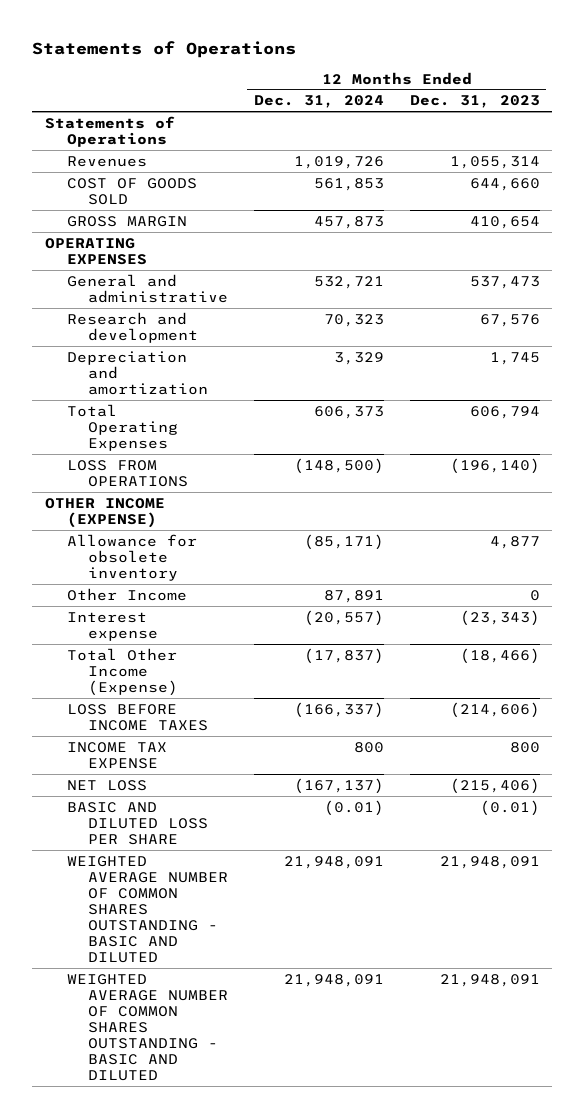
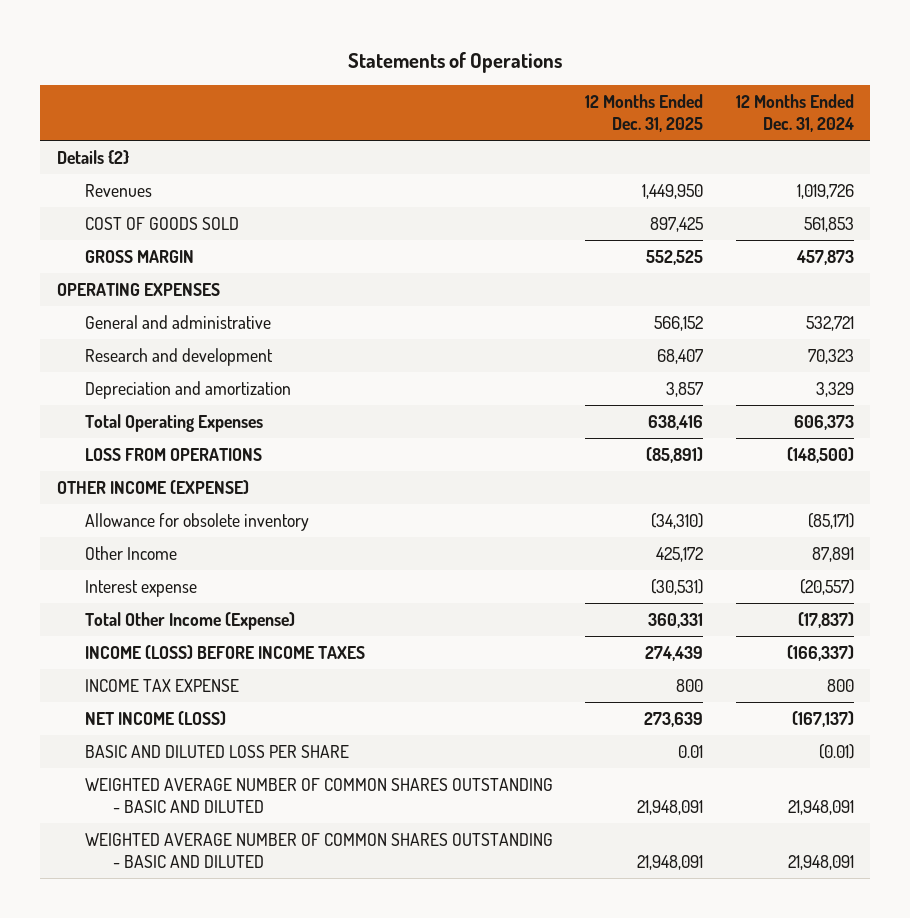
[409,95,540,109] Dec. 31, 2023 -> none
none -> [585,94,704,133] 12 Months Ended Dec. 31, 2025
[45,115,176,147] Statements of Operations -> [56,150,129,165] Details {2}
[66,703,208,731] LOSS BEFORE INCOME TAXES -> [84,645,365,660] INCOME (LOSS) BEFORE INCOME TAXES
[66,779,147,791] NET LOSS -> [84,711,226,726] NET INCOME (LOSS)

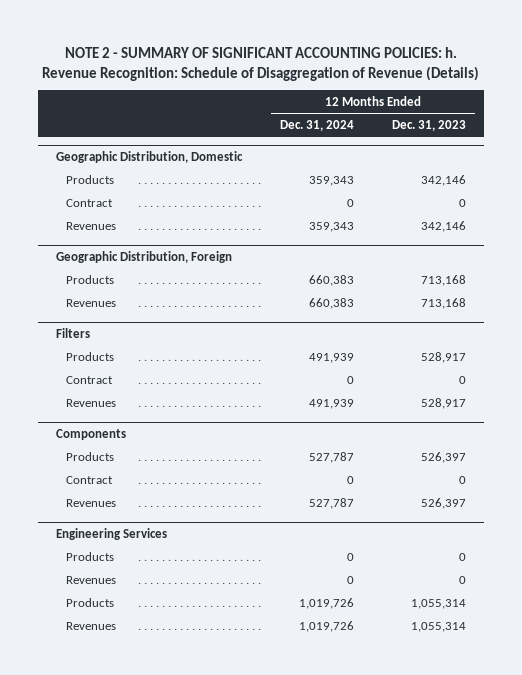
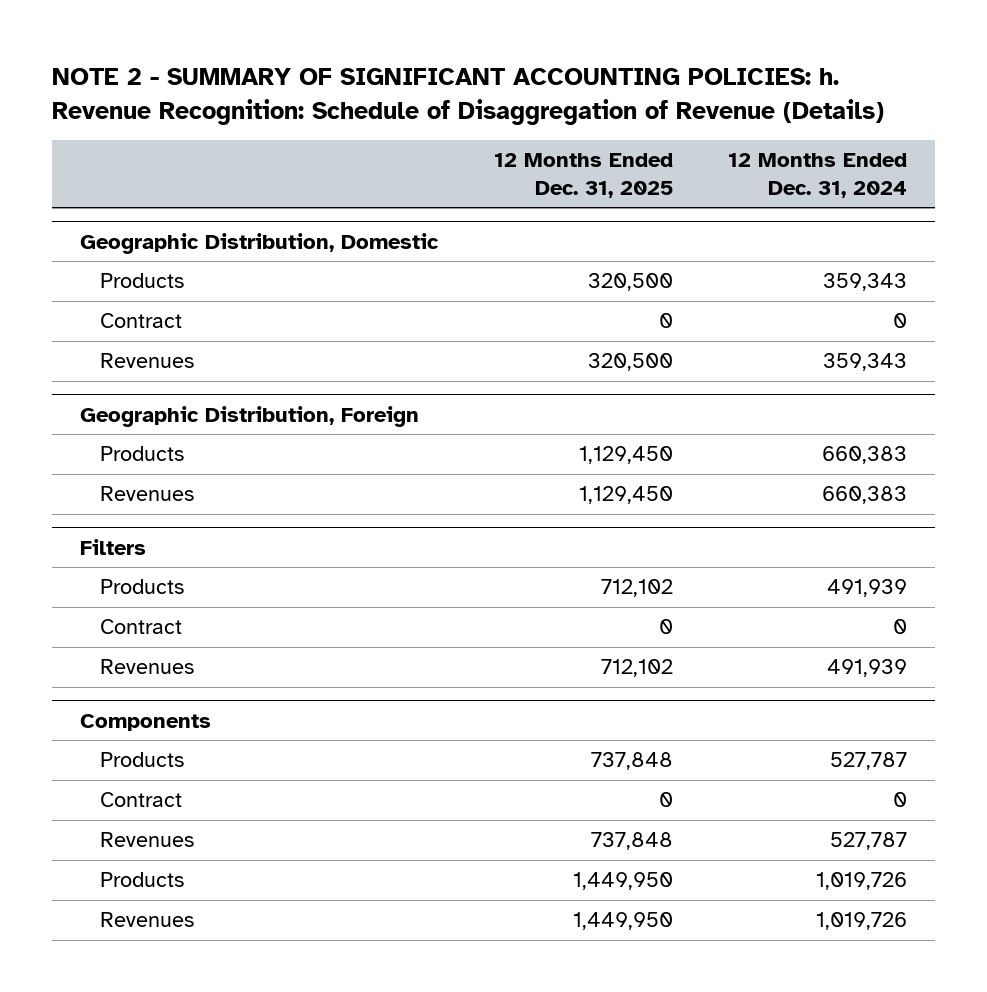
[391,120,466,132] Dec. 31, 2023 -> none
none -> [493,153,673,198] 12 Months Ended Dec. 31, 2025
[56,527,168,540] Engineering Services -> none
[65,551,114,561] Products -> none
[65,575,116,584] Revenues -> none

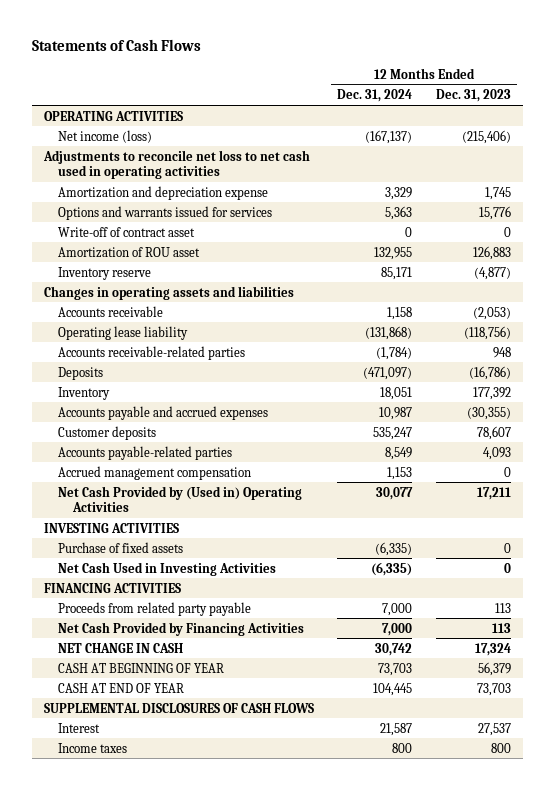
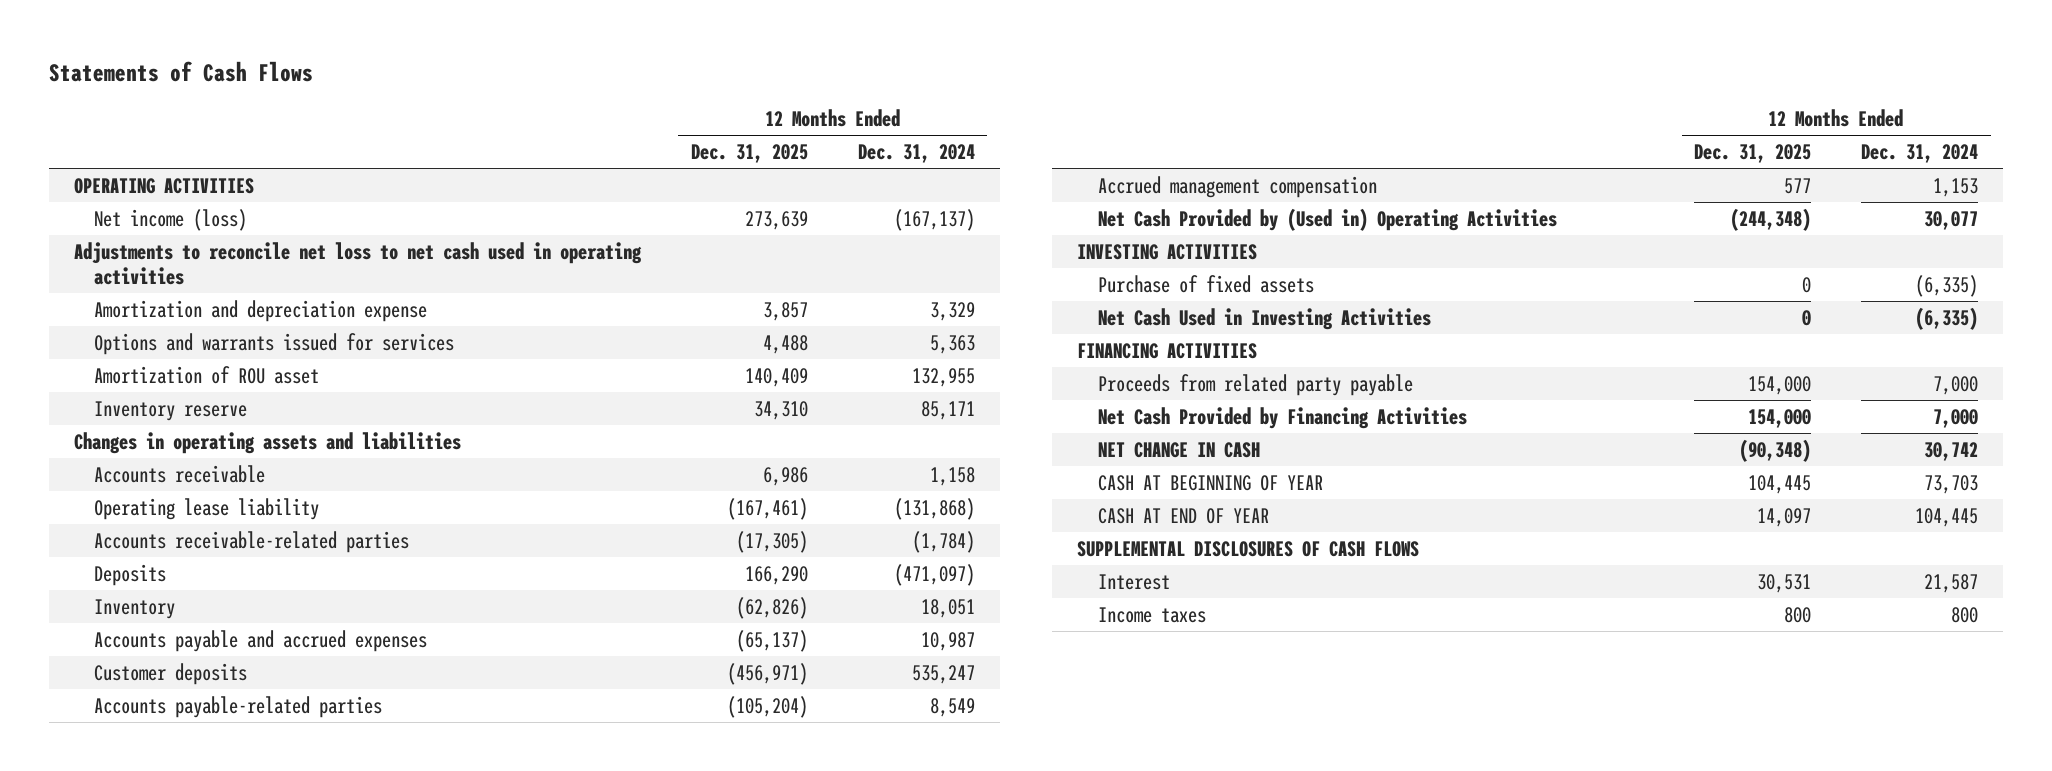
[436,89,512,103] Dec. 31, 2023 -> none
none -> [690,144,808,164] Dec. 31, 2025
[58,226,196,237] Write-off of contract asset -> none

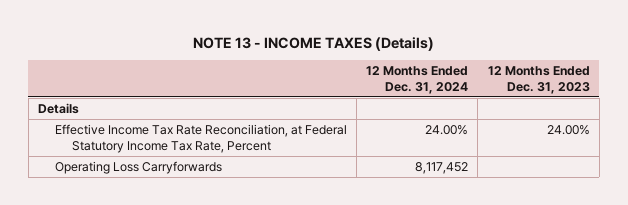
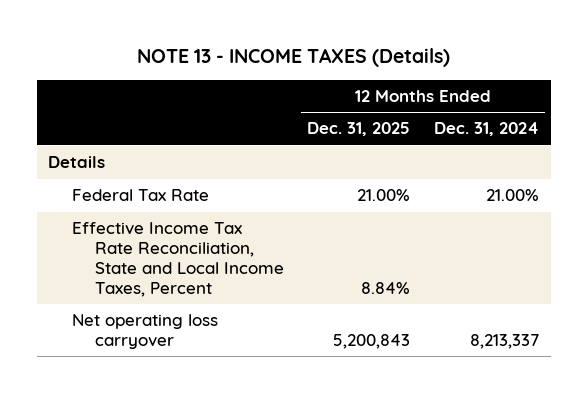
[487,66,590,95] 12 Months Ended Dec. 31, 2023 -> none
none -> [307,122,411,137] Dec. 31, 2025
[54,123,347,153] Effective Income Tax Rate Reconciliation, at Federal Statutory Income Tax Rate, Percent -> [71,189,209,202] Federal Tax Rate
[425,124,469,135] 24.00% -> [485,189,539,202] 21.00%
none -> [71,222,284,297] Effective Income Tax Rate Reconciliation, State and Local Income Taxes, Percent
[54,160,222,174] Operating Loss Carryforwards -> [71,314,218,350] Net operating loss carryover
[415,161,469,174] 8,117,452 -> [469,334,539,350] 8,213,337

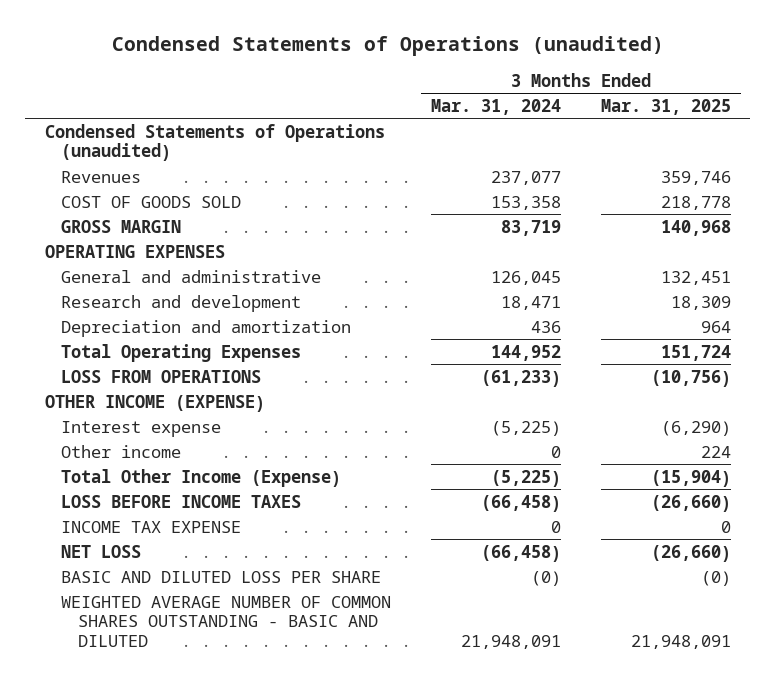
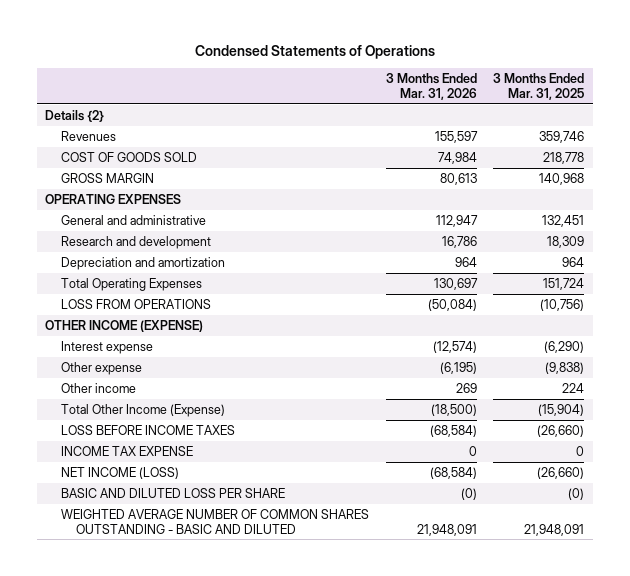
[111,36,664,57] Condensed Statements of Operations (unaudited) -> [194,45,435,60] Condensed Statements of Operations
[431,98,562,115] Mar. 31, 2024 -> none
none -> [385,73,477,100] 3 Months Ended Mar. 31, 2026
[45,123,386,162] Condensed Statements of Operations (unaudited) -> [45,109,105,122] Details {2}
none -> [60,361,142,375] Other expense
[61,544,142,558] NET LOSS -> [60,466,179,479] NET INCOME (LOSS)

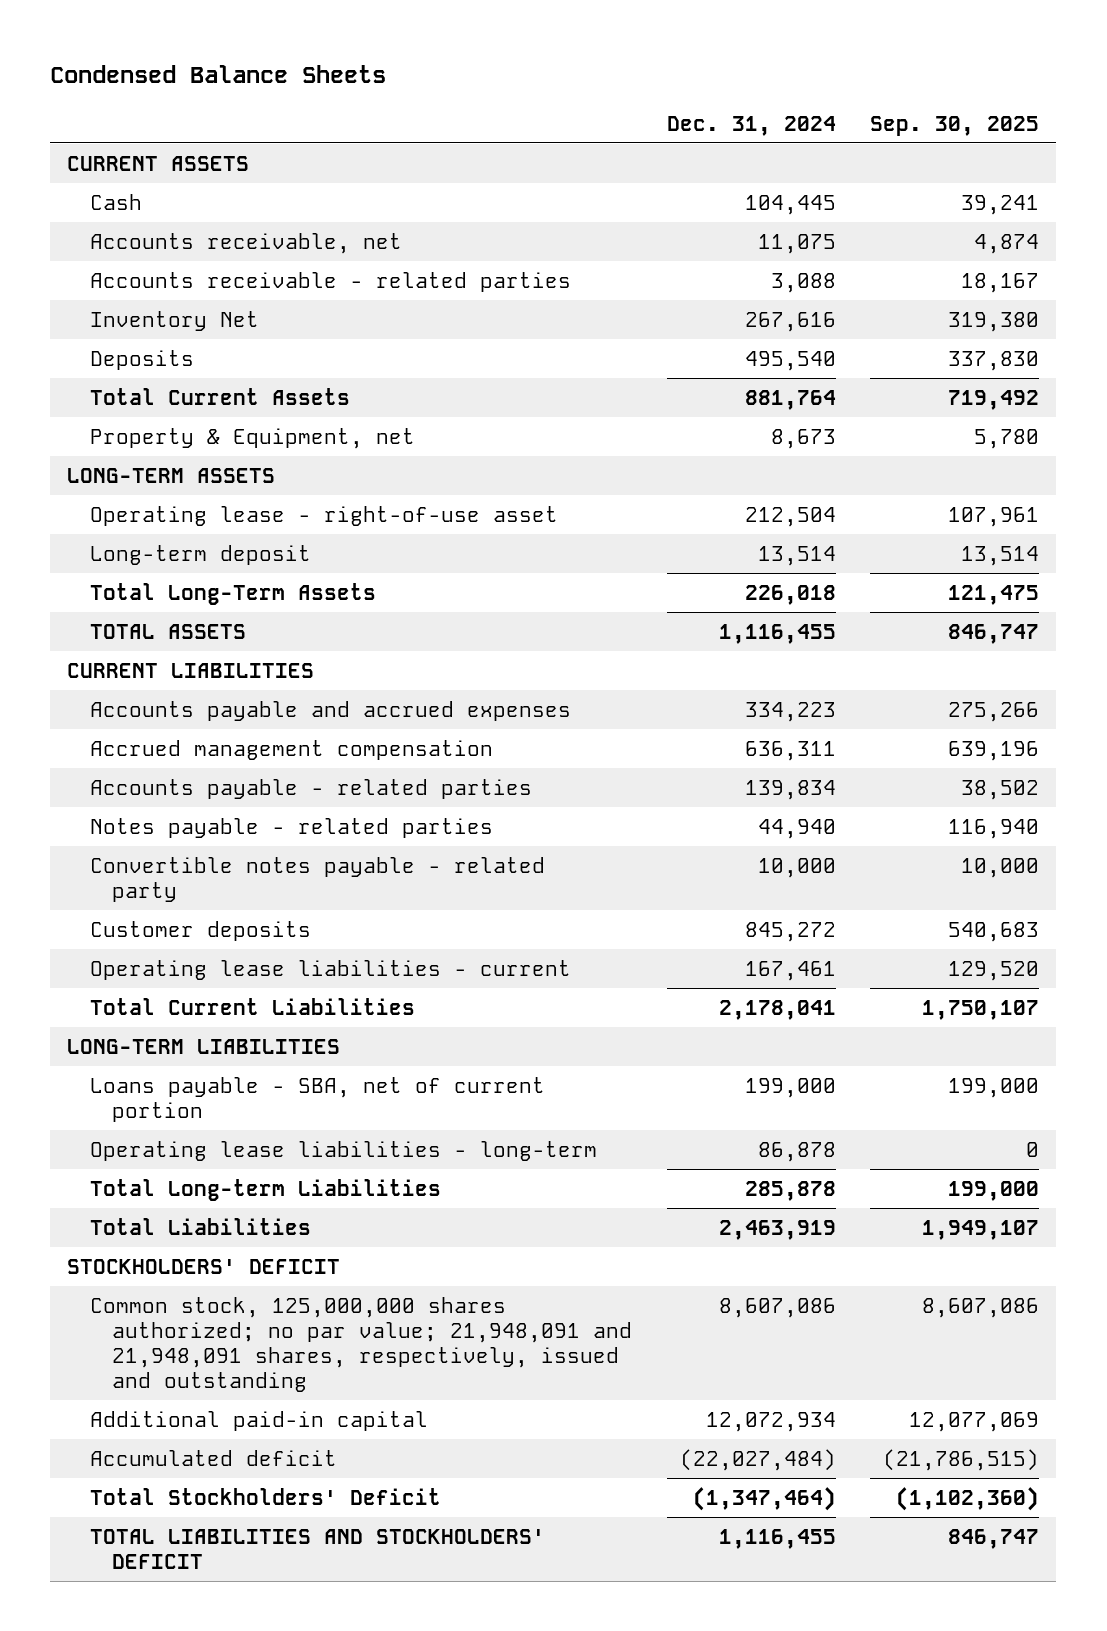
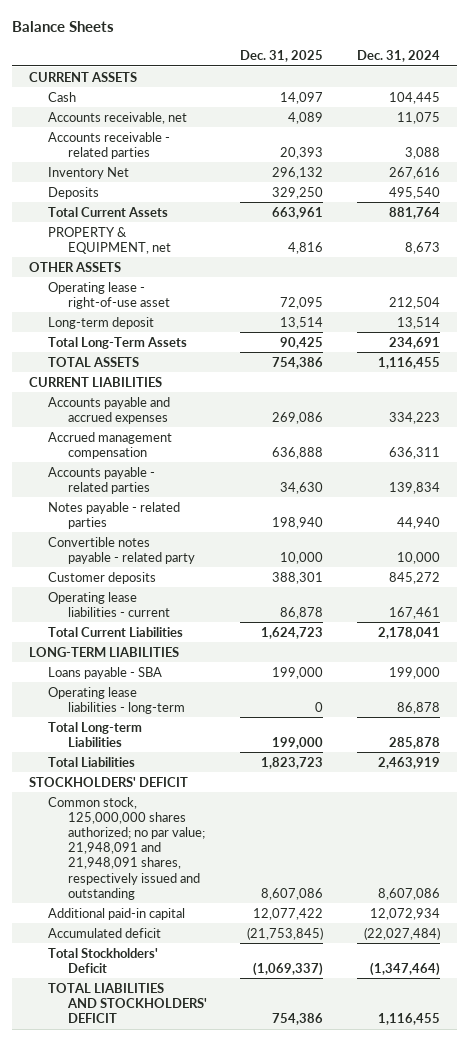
[50,64,387,83] Condensed Balance Sheets -> [11,21,114,33] Balance Sheets
[870,115,1040,136] Sep. 30, 2025 -> none
none -> [240,50,324,63] Dec. 31, 2025
[67,467,276,483] LONG-TERM ASSETS -> none
[89,427,415,449] Property & Equipment, net -> [48,226,171,255] PROPERTY & EQUIPMENT, net
none -> [28,261,121,272] OTHER ASSETS
[744,584,836,605] 226,018 -> [389,336,441,349] 234,691
[89,1076,545,1122] Loans payable - SBA, net of current portion -> [48,666,163,679] Loans payable - SBA
[89,1296,633,1392] Common stock, 125,000,000 shares authorized; no par value; 21,948,091 and 21,948,091 shares, respectively, issued and outstanding -> [48,796,205,900] Common stock, 125,000,000 shares authorized; no par value; 21,948,091 and 21,948,091 shares, respectively issued and outstanding

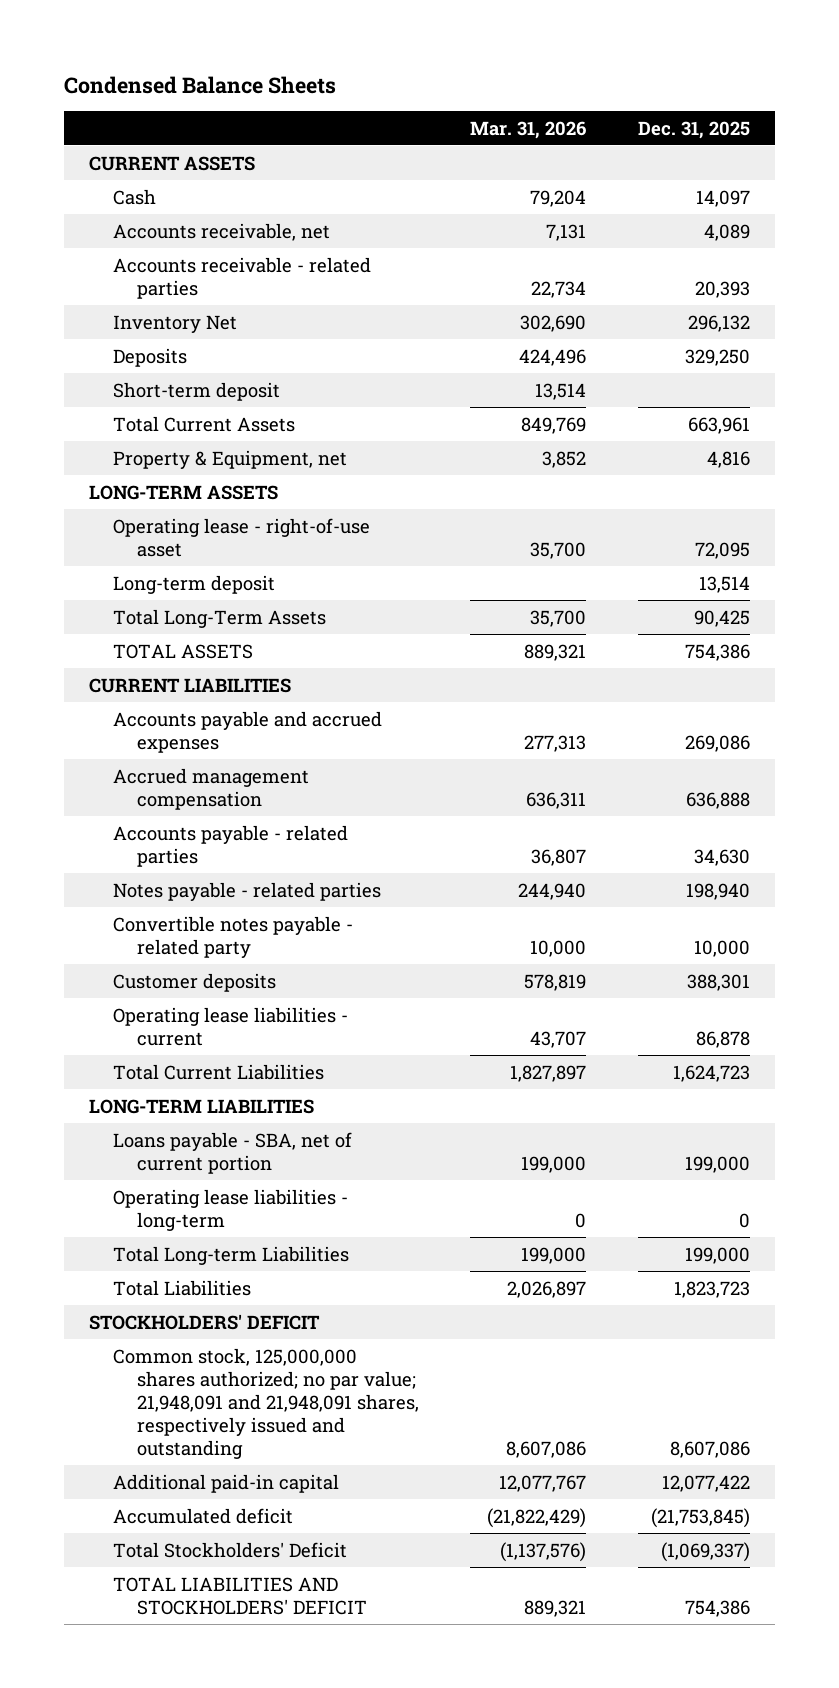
[11,21,114,33] Balance Sheets -> [63,75,336,94] Condensed Balance Sheets
[357,50,441,63] Dec. 31, 2024 -> none
none -> [470,120,587,139] Mar. 31, 2026
none -> [113,381,281,401] Short-term deposit
[48,226,171,255] PROPERTY & EQUIPMENT, net -> [113,449,348,469] Property & Equipment, net
[28,261,121,272] OTHER ASSETS -> [89,484,279,500] LONG-TERM ASSETS
[48,666,163,679] Loans payable - SBA -> [113,1131,353,1174] Loans payable - SBA, net of current portion

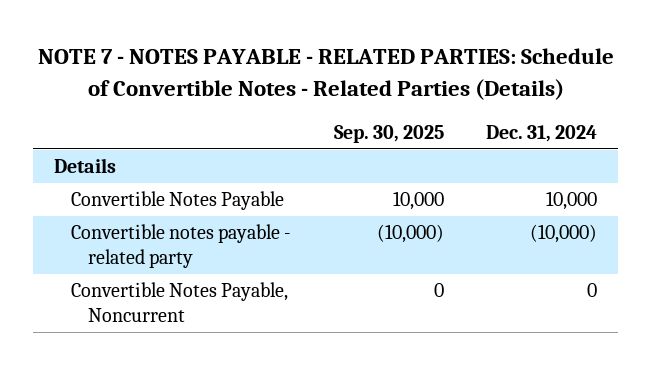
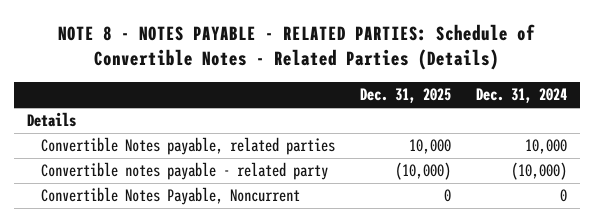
[37,48,614,100] NOTE 7 - NOTES PAYABLE - RELATED PARTIES: Schedule of Convertible Notes - Related Parties (Details) -> [58,23,536,71] NOTE 8 - NOTES PAYABLE - RELATED PARTIES: Schedule of Convertible Notes - Related Parties (Details)
[333,124,444,143] Sep. 30, 2025 -> none
none -> [360,88,452,104] Dec. 31, 2025
[71,191,285,211] Convertible Notes Payable -> [40,137,335,156] Convertible Notes payable, related parties

